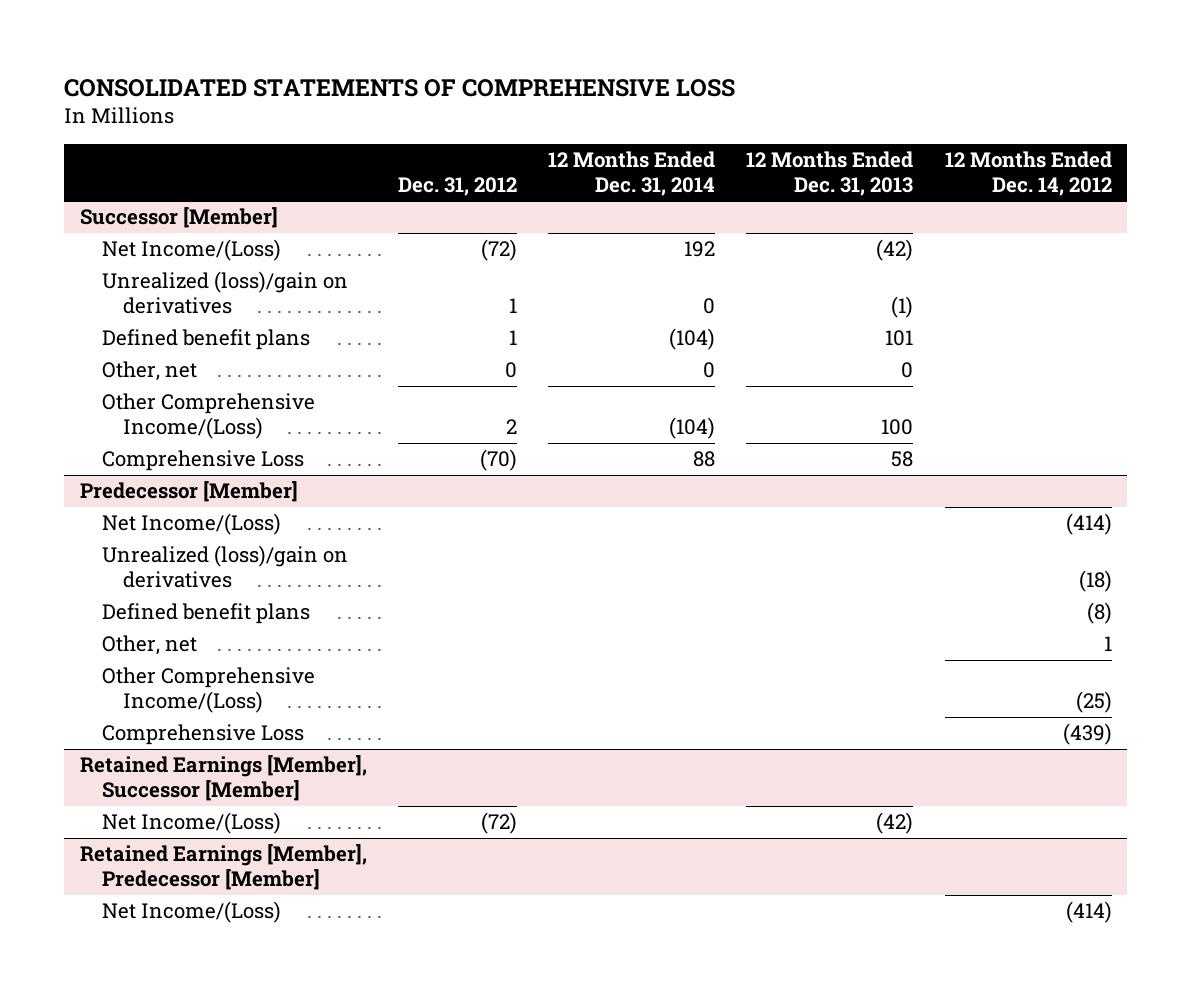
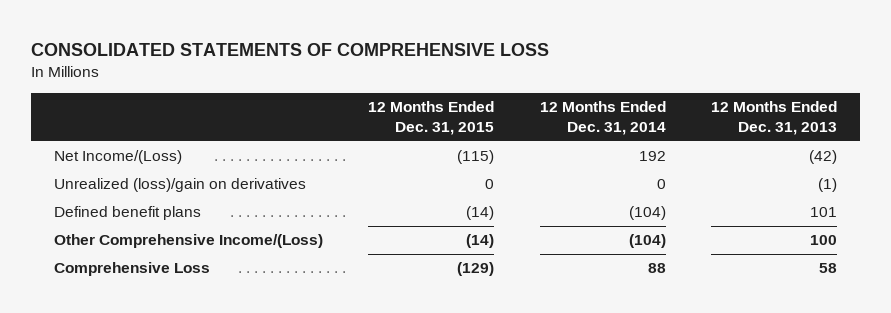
[398,177,518,197] Dec. 31, 2012 -> none
[944,150,1112,197] 12 Months Ended Dec. 14, 2012 -> none
none -> [368,101,495,136] 12 Months Ended Dec. 31, 2015
[79,207,278,229] Successor [Member] -> none
[101,361,197,382] Other, net -> none
[79,481,298,503] Predecessor [Member] -> none
[101,513,281,536] Net Income/(Loss) -> none
[101,545,348,589] Unrealized (loss)/gain on derivatives -> none
[101,603,310,625] Defined benefit plans -> none
[101,635,197,656] Other, net -> none
[101,667,315,714] Other Comprehensive Income/(Loss) -> none
[101,724,304,746] Comprehensive Loss -> none
[79,755,367,802] Retained Earnings [Member], Successor [Member] -> none
[101,812,281,835] Net Income/(Loss) -> none
[79,844,367,891] Retained Earnings [Member], Predecessor [Member] -> none
[101,901,281,924] Net Income/(Loss) -> none

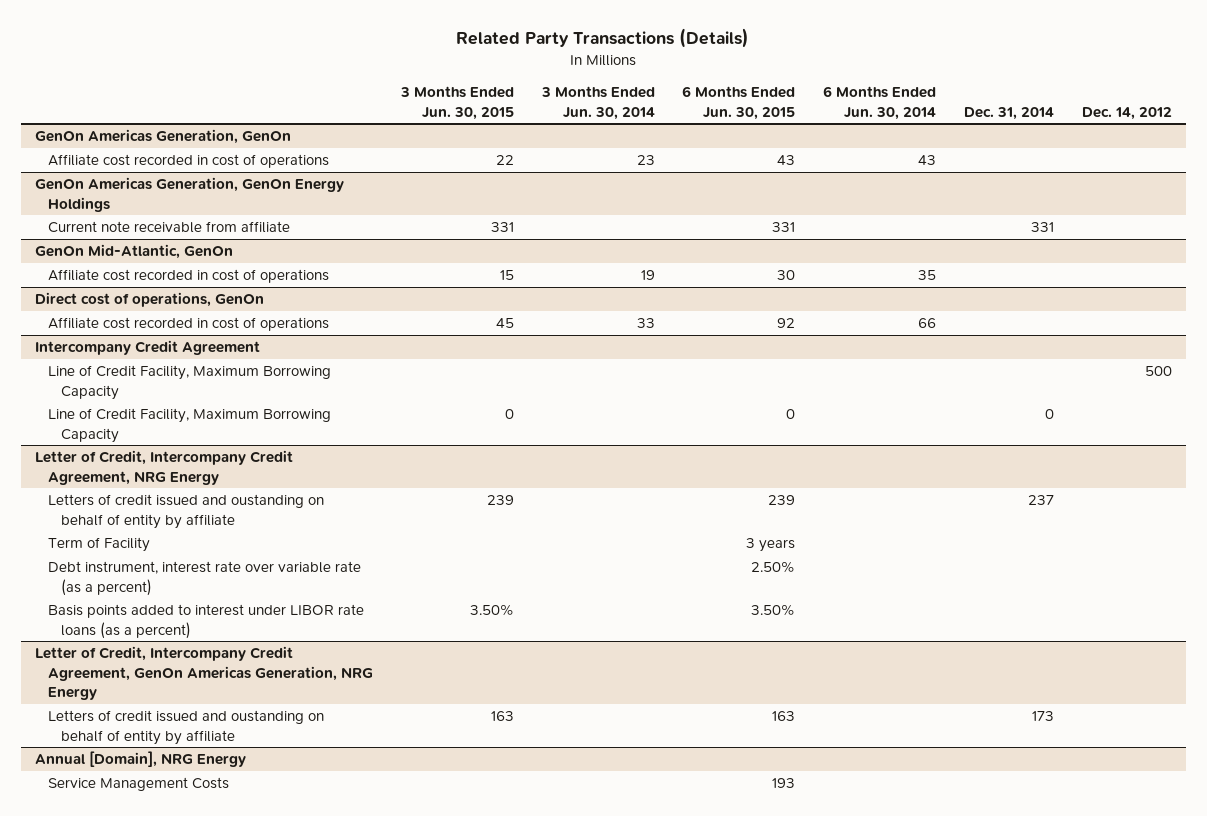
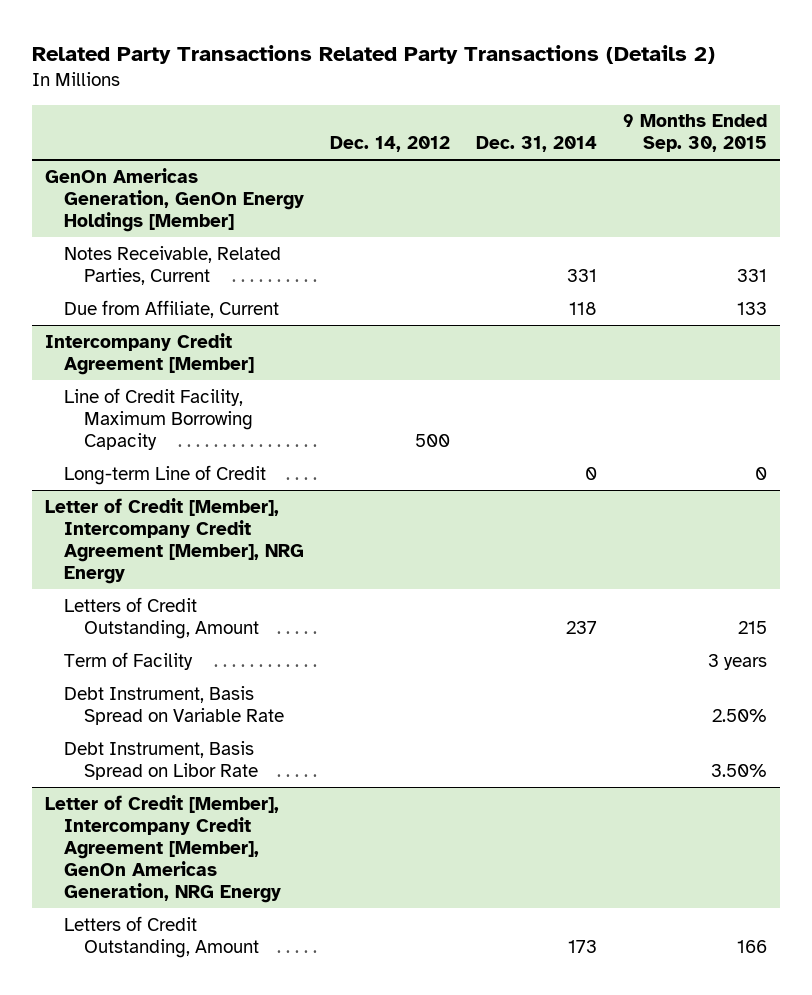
[456,28,750,49] Related Party Transactions (Details) -> [31,44,715,64] Related Party Transactions Related Party Transactions (Details 2)
[399,86,514,120] 3 Months Ended Jun. 30, 2015 -> none
[540,86,655,120] 3 Months Ended Jun. 30, 2014 -> none
[682,86,796,120] 6 Months Ended Jun. 30, 2015 -> none
[823,86,937,120] 6 Months Ended Jun. 30, 2014 -> none
none -> [622,114,767,153] 9 Months Ended Sep. 30, 2015
[34,129,291,145] GenOn Americas Generation, GenOn -> none
[47,154,329,169] Affiliate cost recorded in cost of operations -> none
[34,244,233,260] GenOn Mid-Atlantic, GenOn -> none
[47,269,329,284] Affiliate cost recorded in cost of operations -> none
[34,292,264,308] Direct cost of operations, GenOn -> none
[47,317,329,332] Affiliate cost recorded in cost of operations -> none
[34,177,344,212] GenOn Americas Generation, GenOn Energy Holdings -> [44,167,305,232] GenOn Americas Generation, GenOn Energy Holdings [Member]
[47,221,290,234] Current note receivable from affiliate -> [64,245,282,285] Notes Receivable, Related Parties, Current
none -> [64,299,280,318] Due from Affiliate, Current
[34,340,260,356] Intercompany Credit Agreement -> [44,332,255,375] Intercompany Credit Agreement [Member]
[47,408,331,443] Line of Credit Facility, Maximum Borrowing Capacity -> [64,464,267,485] Long-term Line of Credit
[34,450,293,485] Letter of Credit, Intercompany Credit Agreement, NRG Energy -> [44,497,305,584] Letter of Credit [Member], Intercompany Credit Agreement [Member], NRG Energy
[47,494,324,529] Letters of credit issued and oustanding on behalf of entity by affiliate -> [64,596,259,639] Letters of Credit Outstanding, Amount
[34,751,246,768] Annual [Domain], NRG Energy -> none
[47,777,229,792] Service Management Costs -> none
[47,561,361,596] Debt instrument, interest rate over variable rate (as a percent) -> [64,685,284,725] Debt Instrument, Basis Spread on Variable Rate
[47,604,364,639] Basis points added to interest under LIBOR rate loans (as a percent) -> [64,740,258,780] Debt Instrument, Basis Spread on Libor Rate
[34,646,373,700] Letter of Credit, Intercompany Credit Agreement, GenOn Americas Generation, NRG Energy -> [44,794,282,903] Letter of Credit [Member], Intercompany Credit Agreement [Member], GenOn Americas Generation, NRG Energy
[47,710,324,745] Letters of credit issued and oustanding on behalf of entity by affiliate -> [64,915,259,958] Letters of Credit Outstanding, Amount

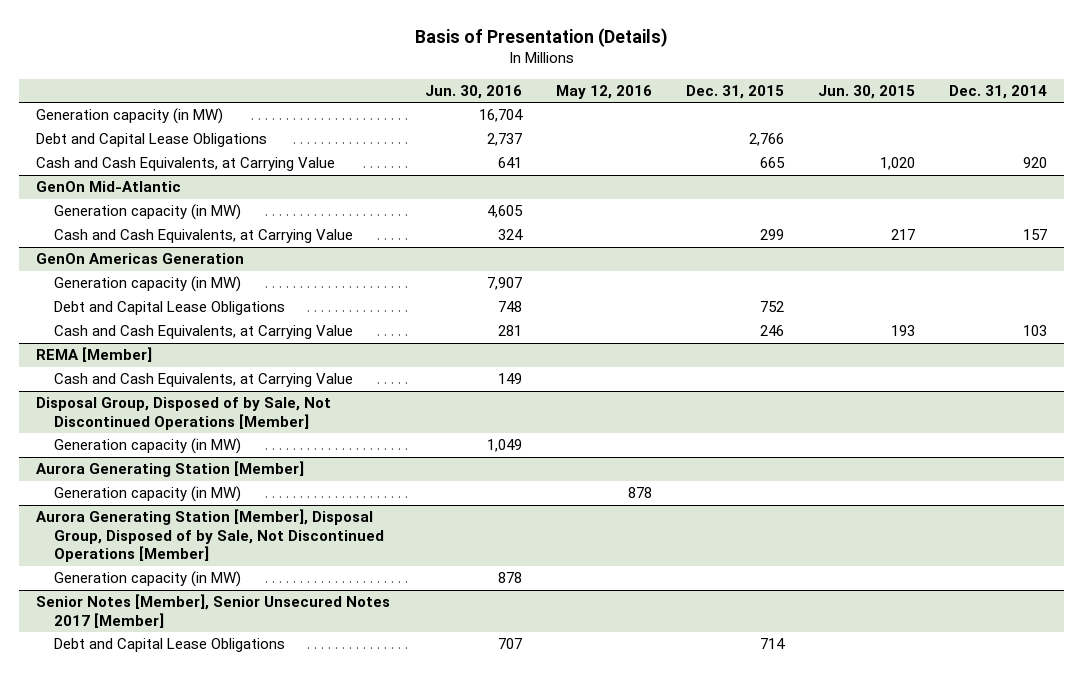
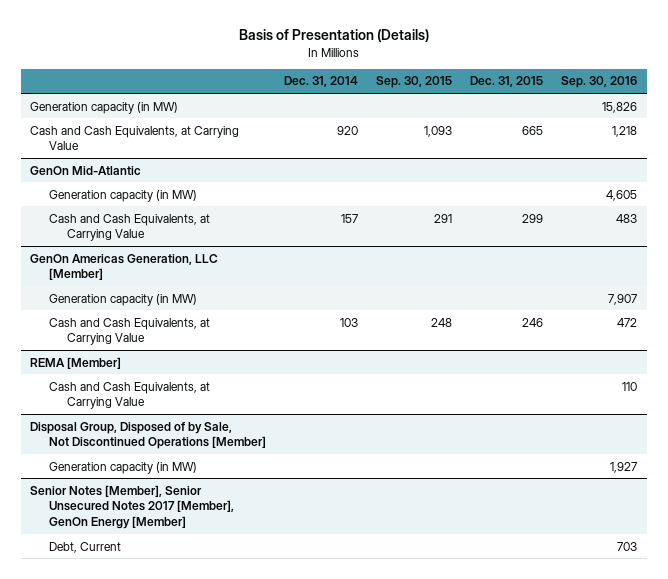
[424,84,522,99] Jun. 30, 2016 -> none
[555,84,652,99] May 12, 2016 -> none
[818,84,916,99] Jun. 30, 2015 -> none
none -> [376,76,453,89] Sep. 30, 2015
none -> [561,76,638,89] Sep. 30, 2016
[36,133,268,148] Debt and Capital Lease Obligations -> none
[36,253,245,265] GenOn Americas Generation -> [30,253,219,281] GenOn Americas Generation, LLC [Member]
[54,301,286,316] Debt and Capital Lease Obligations -> none
[36,461,305,478] Aurora Generating Station [Member] -> none
[54,486,242,503] Generation capacity (in MW) -> none
[36,509,385,563] Aurora Generating Station [Member], Disposal Group, Disposed of by Sale, Not Discontinued Operations [Member] -> none
[54,571,242,588] Generation capacity (in MW) -> none
[54,638,286,653] Debt and Capital Lease Obligations -> none
[36,594,391,628] Senior Notes [Member], Senior Unsecured Notes 2017 [Member] -> [30,484,234,529] Senior Notes [Member], Senior Unsecured Notes 2017 [Member], GenOn Energy [Member]
none -> [48,541,121,553] Debt, Current

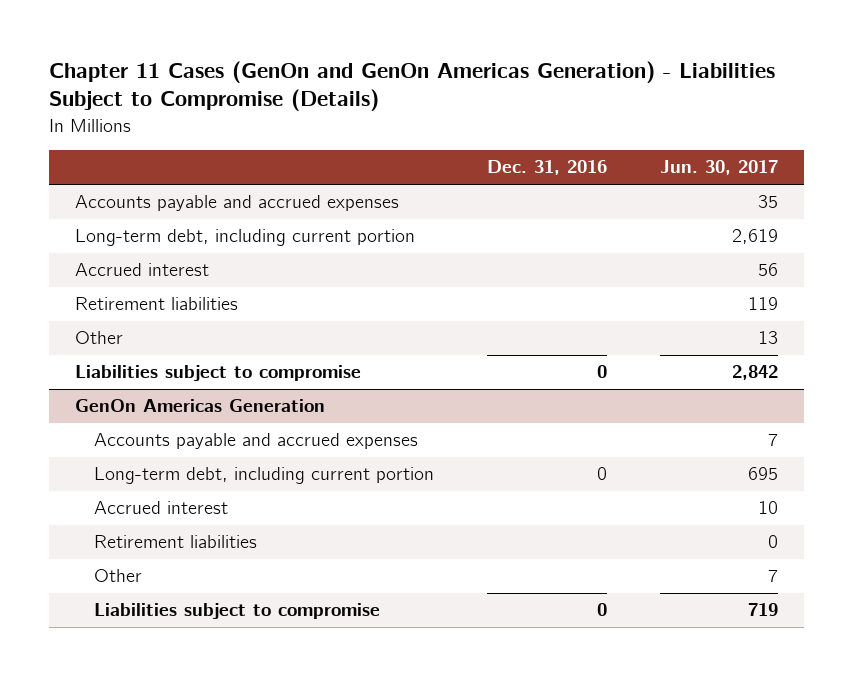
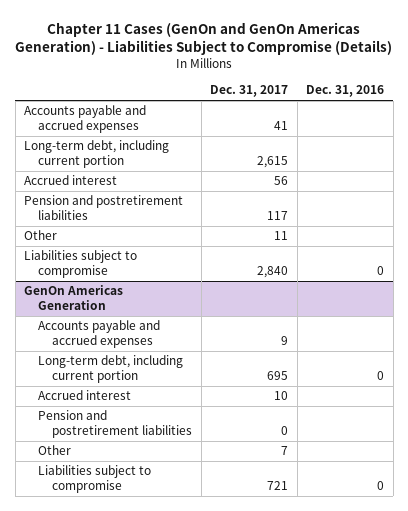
[659,160,778,176] Jun. 30, 2017 -> none
none -> [210,85,289,98] Dec. 31, 2017
[75,297,239,311] Retirement liabilities -> [24,195,184,221] Pension and postretirement liabilities
[93,535,257,549] Retirement liabilities -> [38,410,192,439] Pension and postretirement liabilities

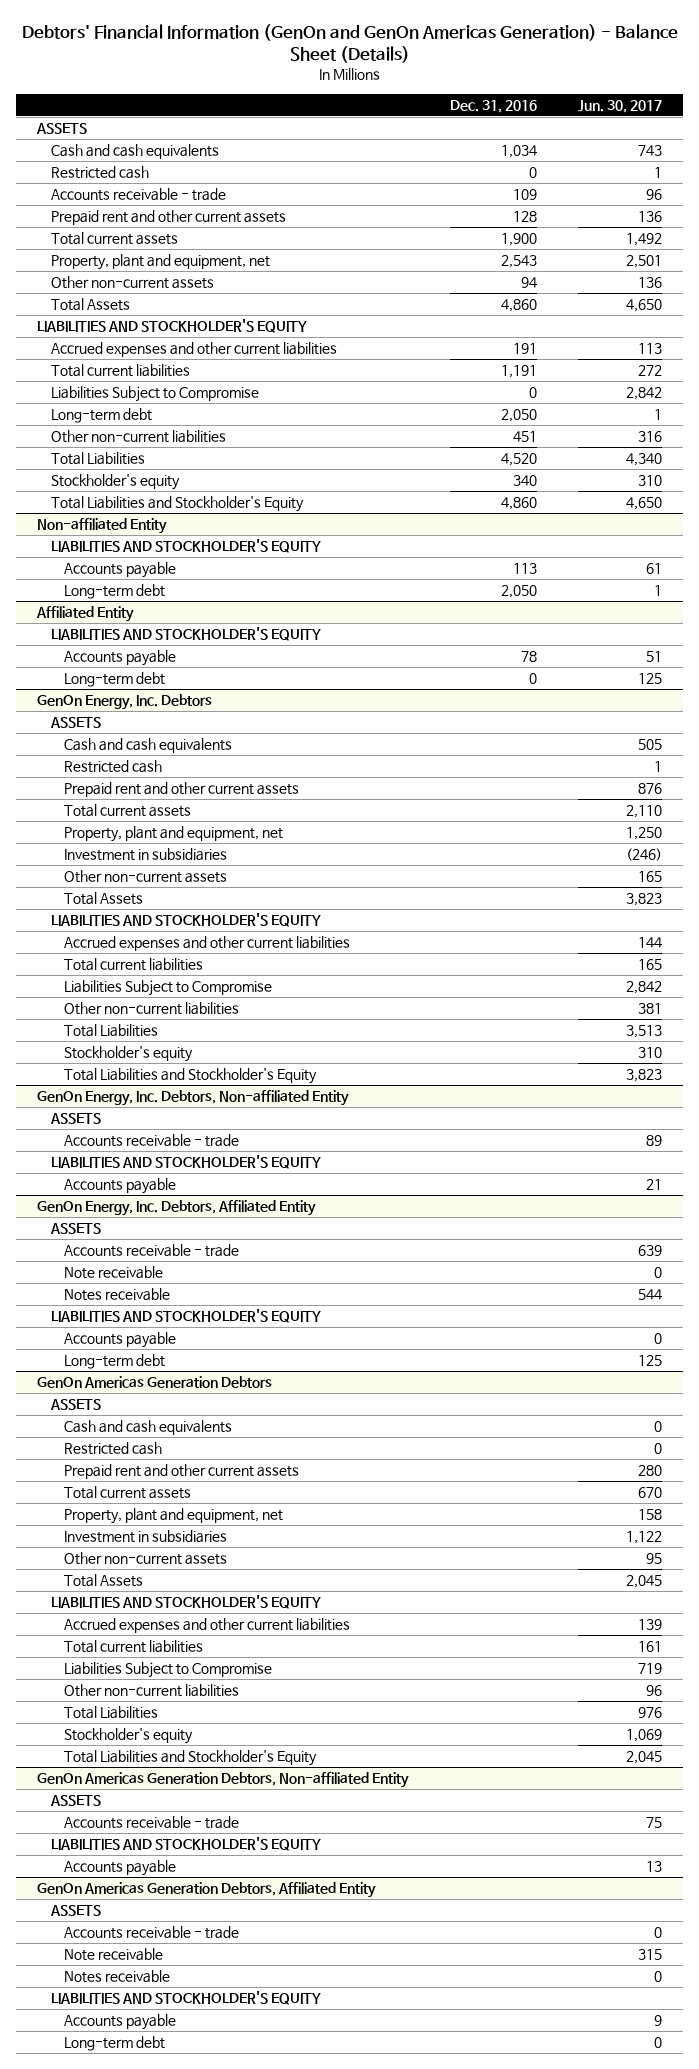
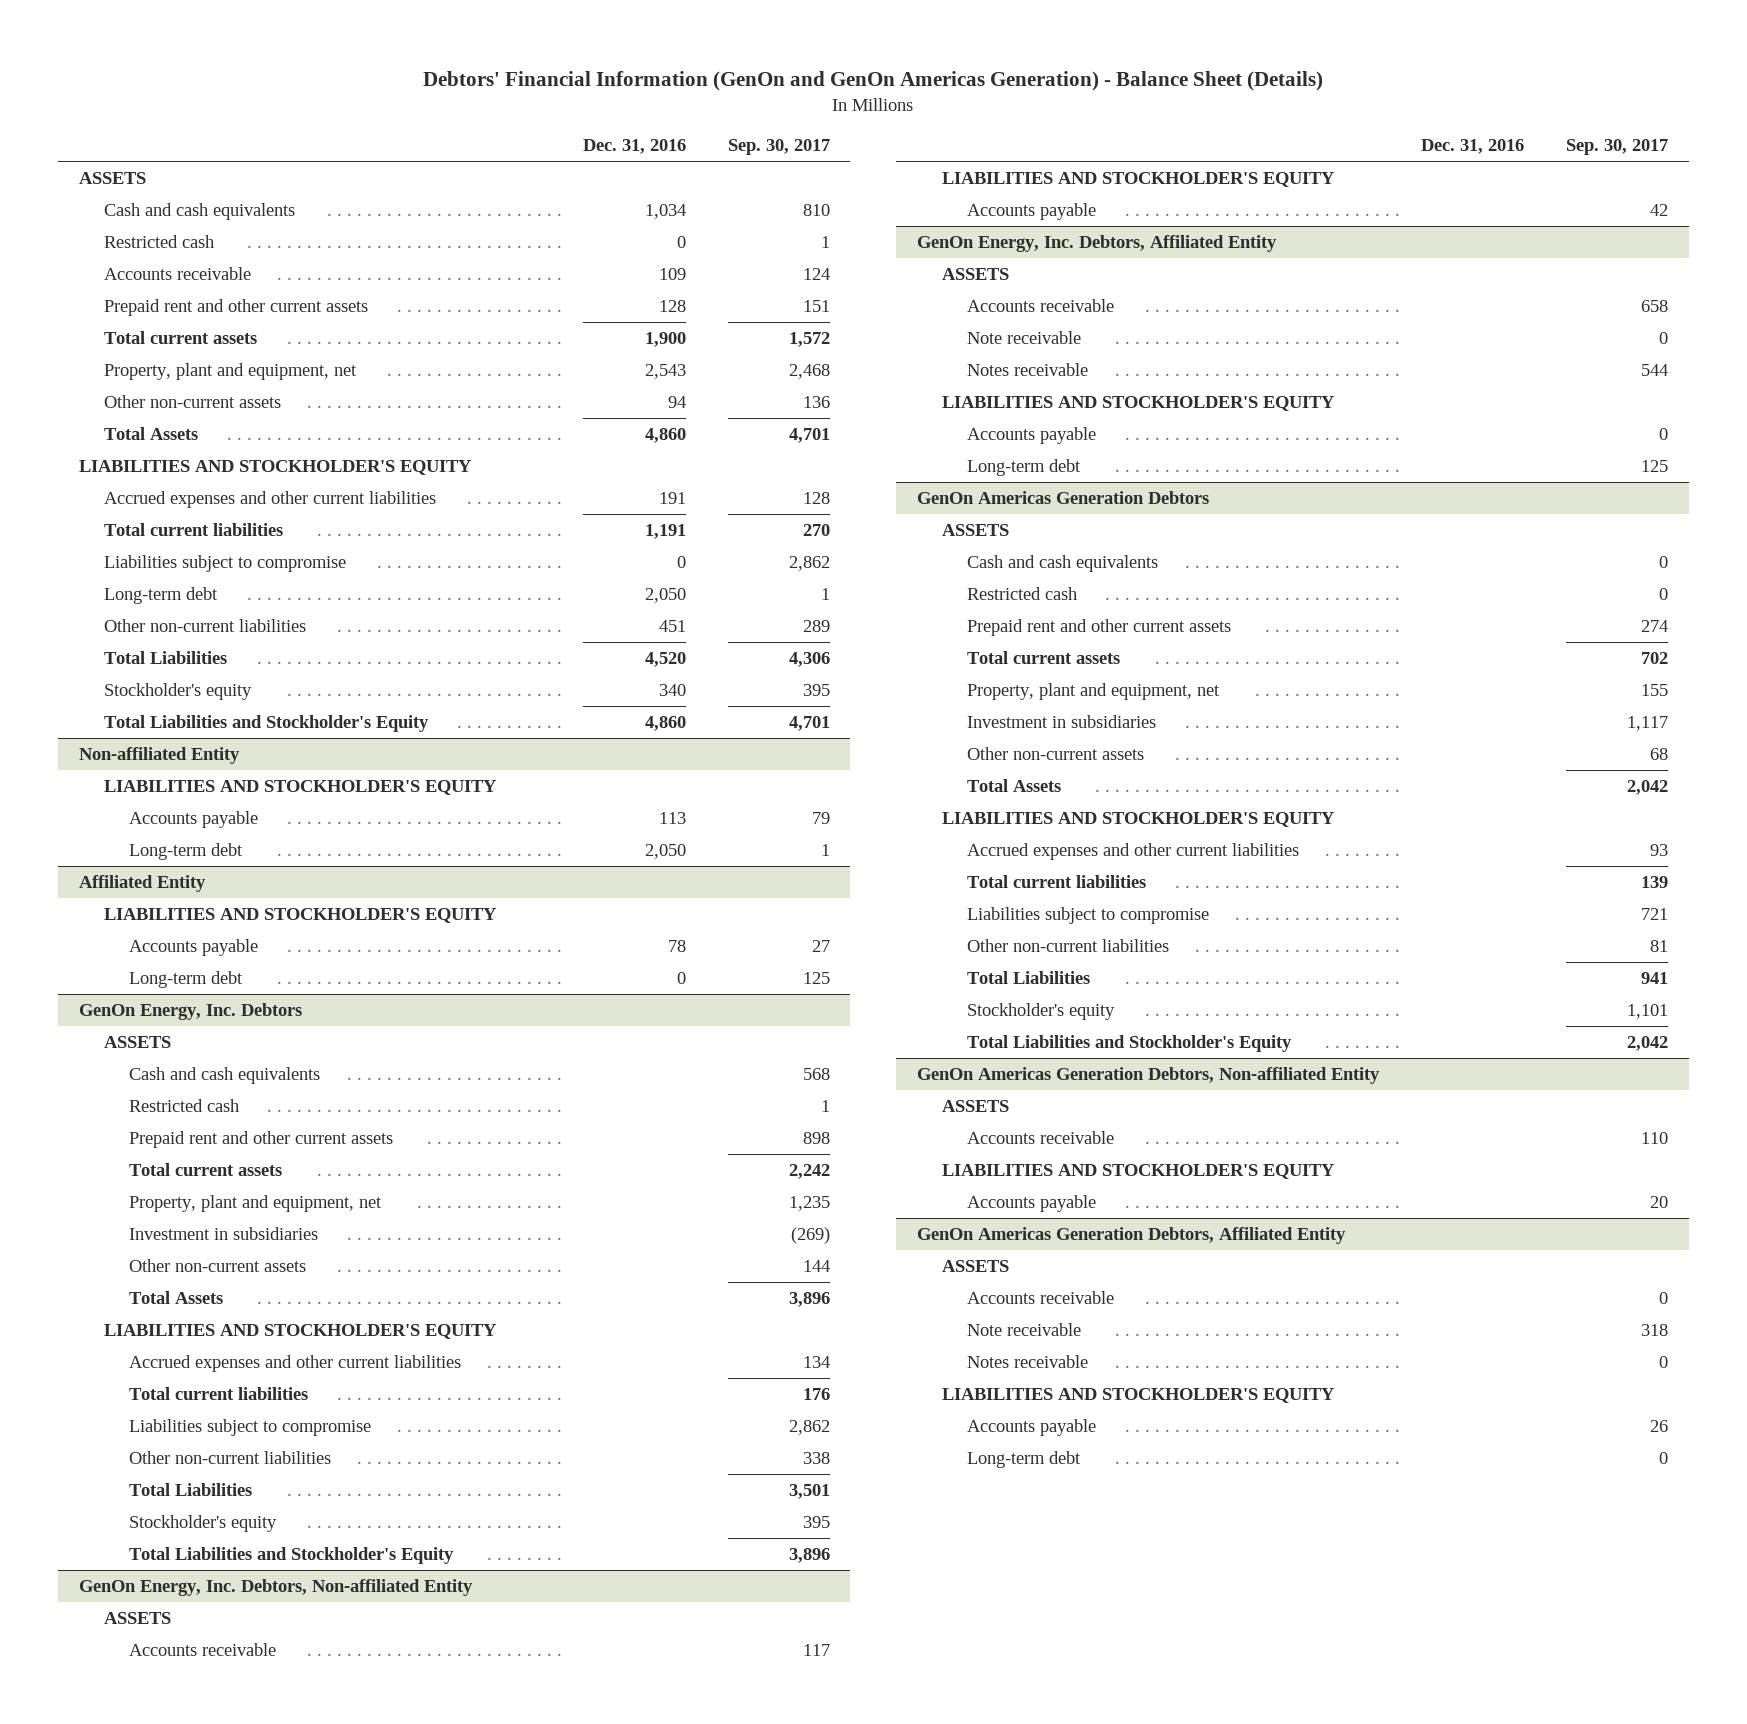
[578,99,663,113] Jun. 30, 2017 -> none
none -> [727,139,830,156] Sep. 30, 2017
[50,188,226,202] Accounts receivable - trade -> [103,266,251,280] Accounts receivable
[50,386,259,403] Liabilities Subject to Compromise -> [103,554,346,572] Liabilities subject to compromise
[64,980,273,997] Liabilities Subject to Compromise -> [128,1418,371,1436] Liabilities subject to compromise
[64,1134,240,1148] Accounts receivable - trade -> [128,1642,276,1656] Accounts receivable
[64,1244,240,1258] Accounts receivable - trade -> [966,298,1114,312] Accounts receivable
[64,1662,273,1679] Liabilities Subject to Compromise -> [966,906,1209,924] Liabilities subject to compromise
[64,1816,240,1830] Accounts receivable - trade -> [966,1130,1114,1144] Accounts receivable
[64,1926,240,1940] Accounts receivable - trade -> [966,1290,1114,1304] Accounts receivable

